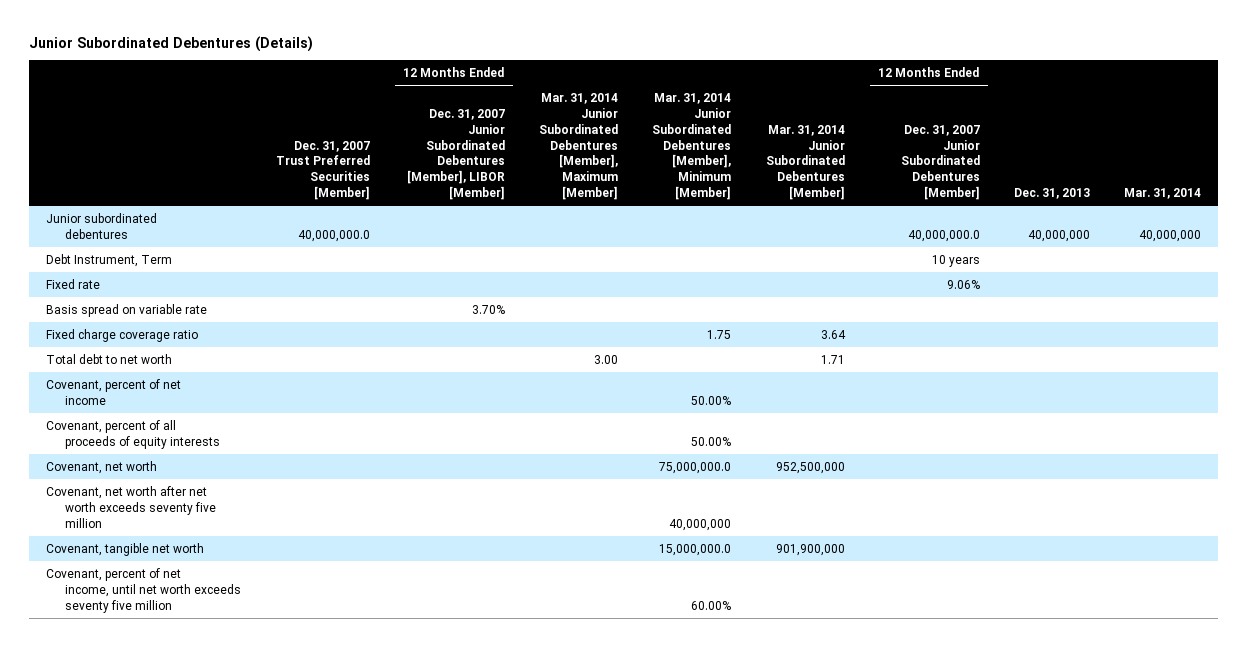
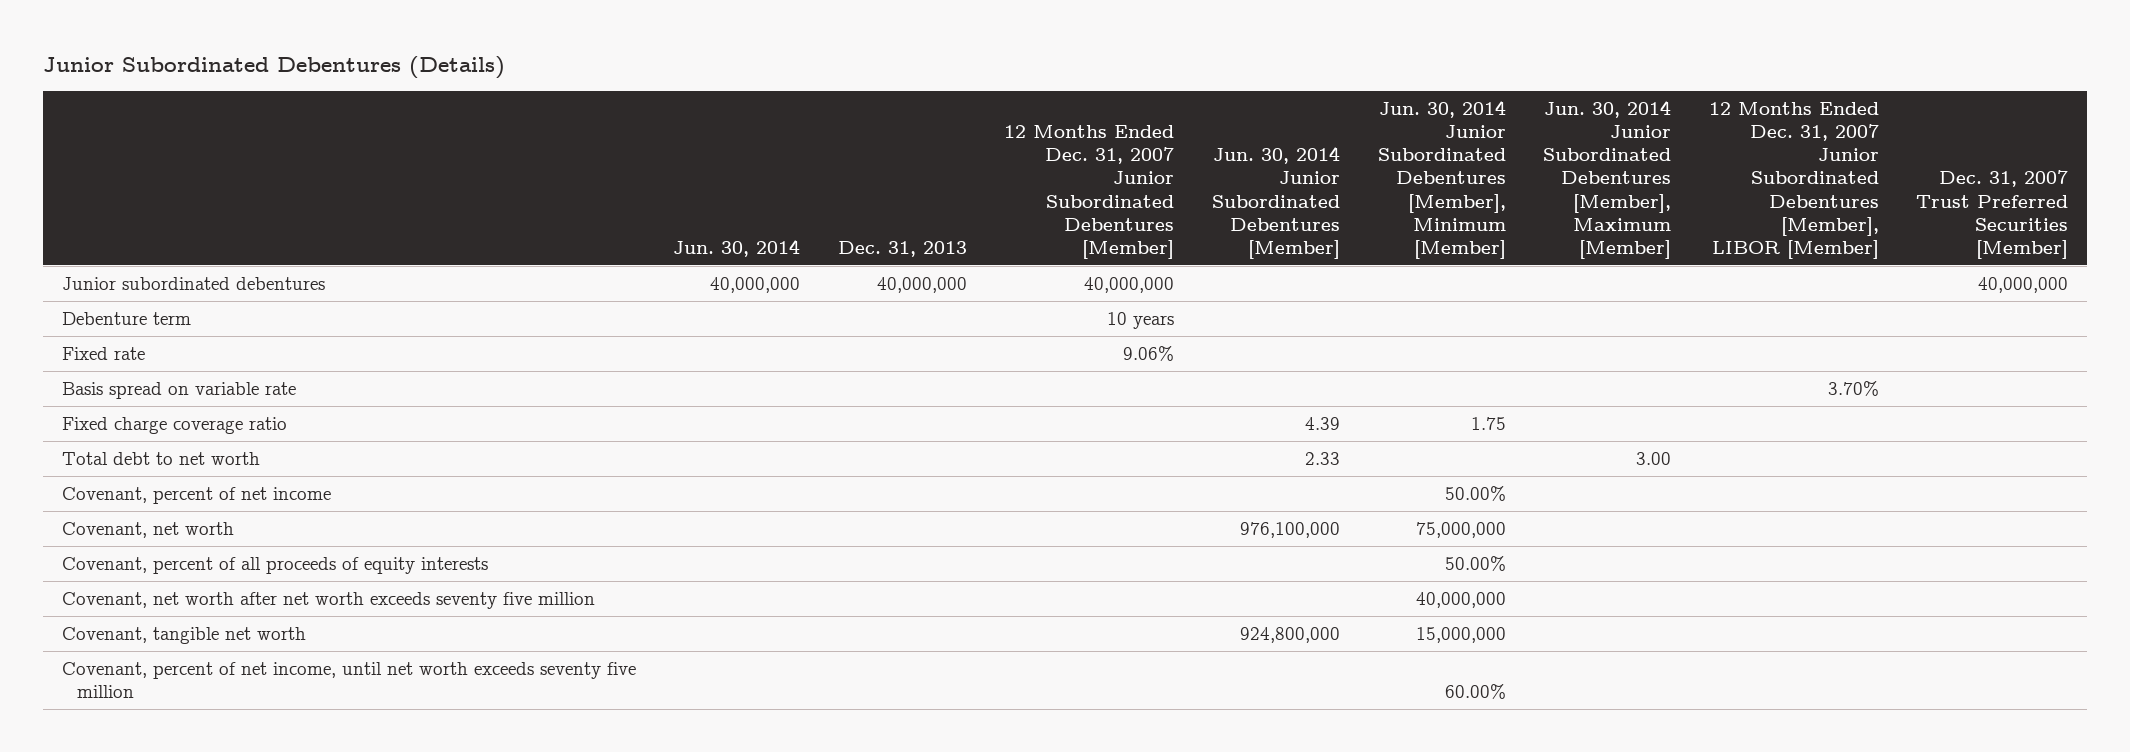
[539,93,619,200] Mar. 31, 2014 Junior Subordinated Debentures [Member], Maximum [Member] -> none
[652,93,732,200] Mar. 31, 2014 Junior Subordinated Debentures [Member], Minimum [Member] -> none
[765,124,845,200] Mar. 31, 2014 Junior Subordinated Debentures [Member] -> none
[1124,187,1202,199] Mar. 31, 2014 -> none
none -> [673,238,801,257] Jun. 30, 2014
none -> [1211,146,1340,259] Jun. 30, 2014 Junior Subordinated Debentures [Member]
none -> [1377,99,1506,259] Jun. 30, 2014 Junior Subordinated Debentures [Member], Minimum [Member]
none -> [1543,99,1672,259] Jun. 30, 2014 Junior Subordinated Debentures [Member], Maximum [Member]
[297,229,370,242] 40,000,000.0 -> [1978,276,2069,293] 40,000,000
[907,229,980,242] 40,000,000.0 -> [1084,276,1175,293] 40,000,000
[45,254,172,268] Debt Instrument, Term -> [61,311,191,325] Debenture term
[45,420,221,449] Covenant, percent of all proceeds of equity interests -> [61,556,488,574] Covenant, percent of all proceeds of equity interests

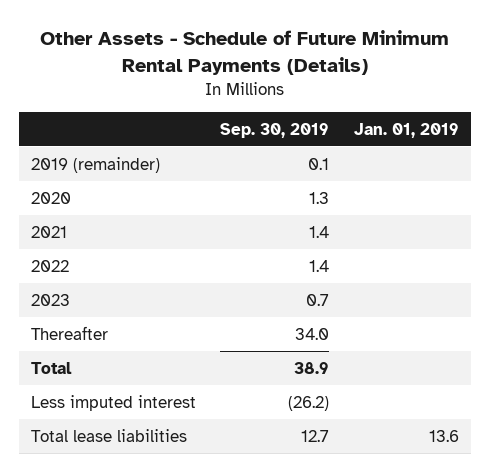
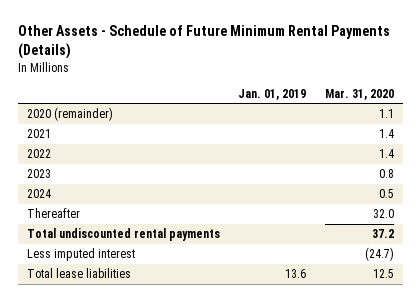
[220,122,330,138] Sep. 30, 2019 -> none
none -> [324,88,394,100] Mar. 31, 2020
[31,191,72,204] 2020 -> none
[31,156,161,173] 2019 (remainder) -> [26,107,113,122] 2020 (remainder)
none -> [26,189,51,199] 2024
[31,361,73,374] Total -> [26,228,220,242] Total undiscounted rental payments

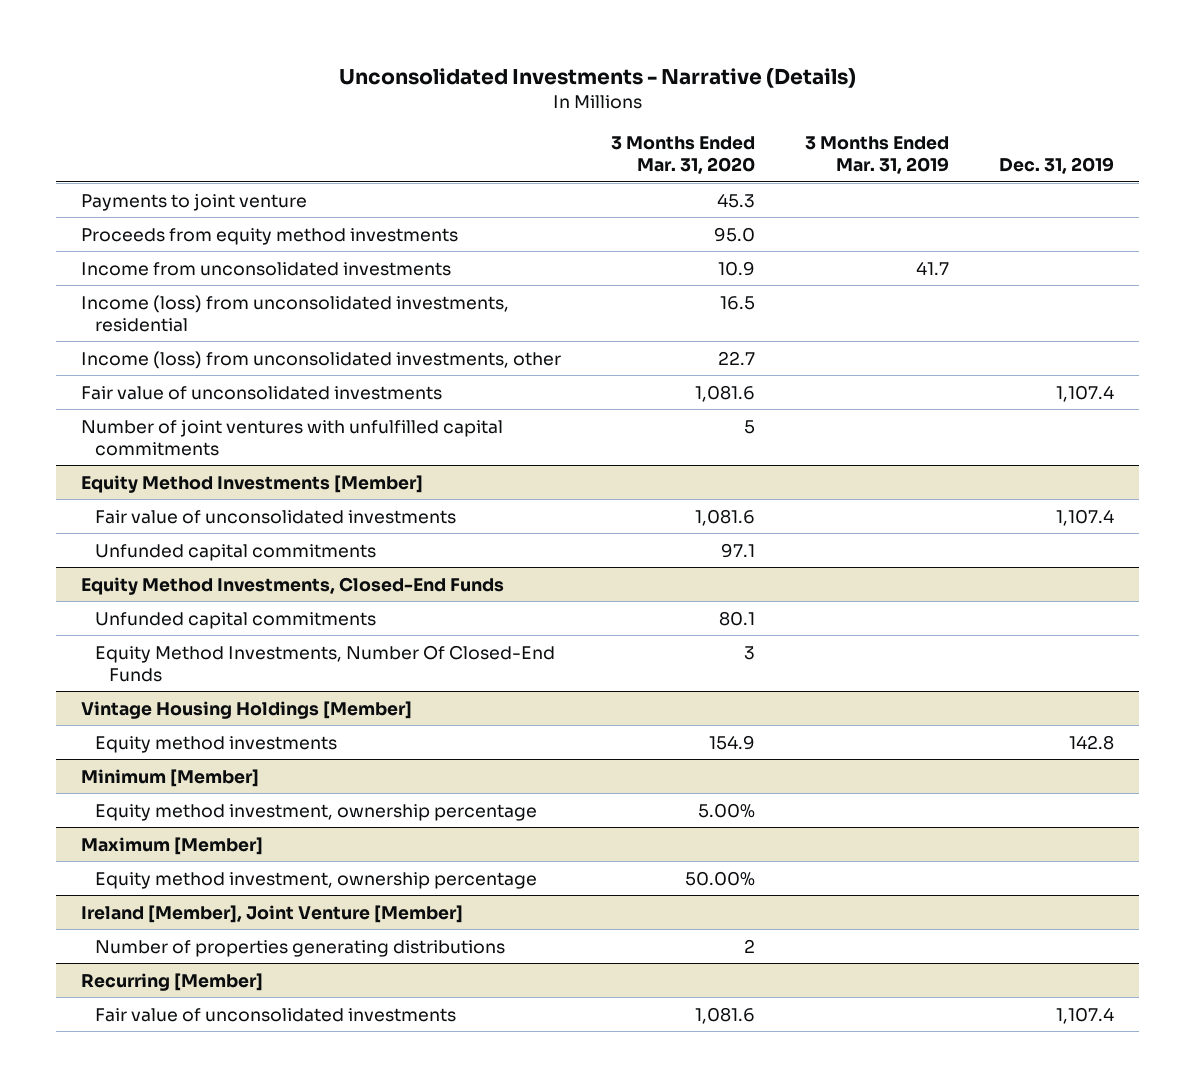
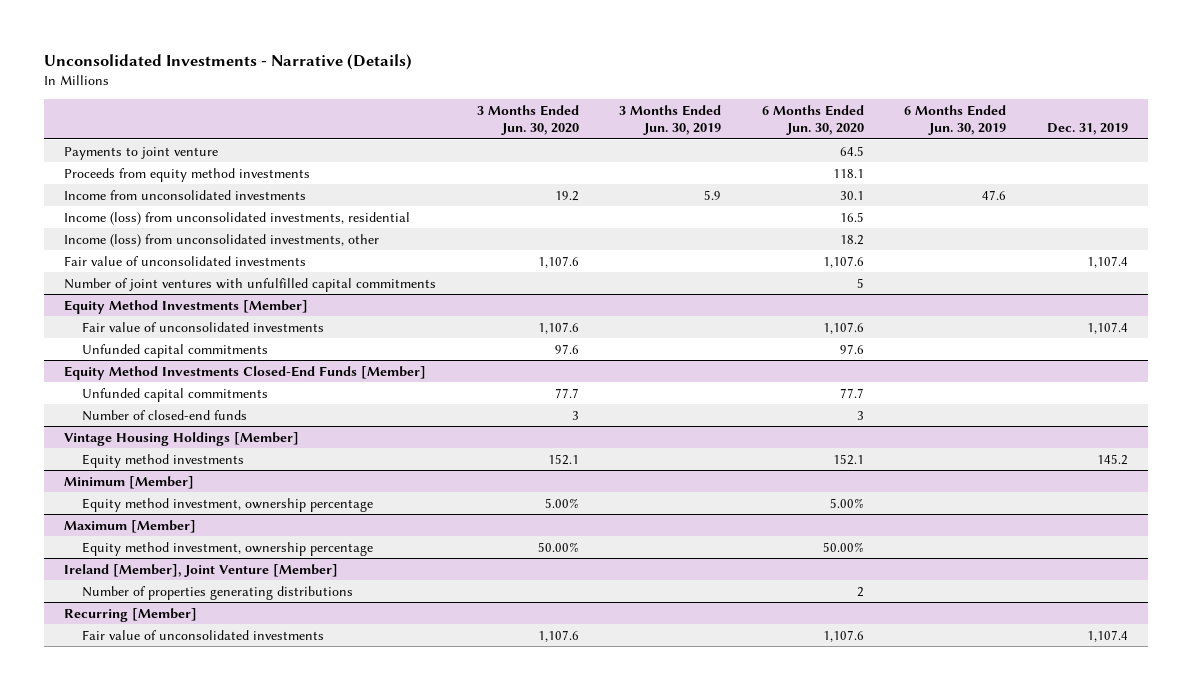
[611,135,756,175] 3 Months Ended Mar. 31, 2020 -> none
[805,135,950,175] 3 Months Ended Mar. 31, 2019 -> none
none -> [476,104,579,136] 3 Months Ended Jun. 30, 2020
none -> [619,104,722,136] 3 Months Ended Jun. 30, 2019
none -> [761,104,864,136] 6 Months Ended Jun. 30, 2020
none -> [904,104,1007,136] 6 Months Ended Jun. 30, 2019
[81,576,505,595] Equity Method Investments, Closed-End Funds -> [63,365,426,380] Equity Method Investments Closed-End Funds [Member]
[95,644,556,682] Equity Method Investments, Number Of Closed-End Funds -> [81,409,247,421] Number of closed-end funds
[1069,734,1115,750] 142.8 -> [1096,453,1128,465] 145.2

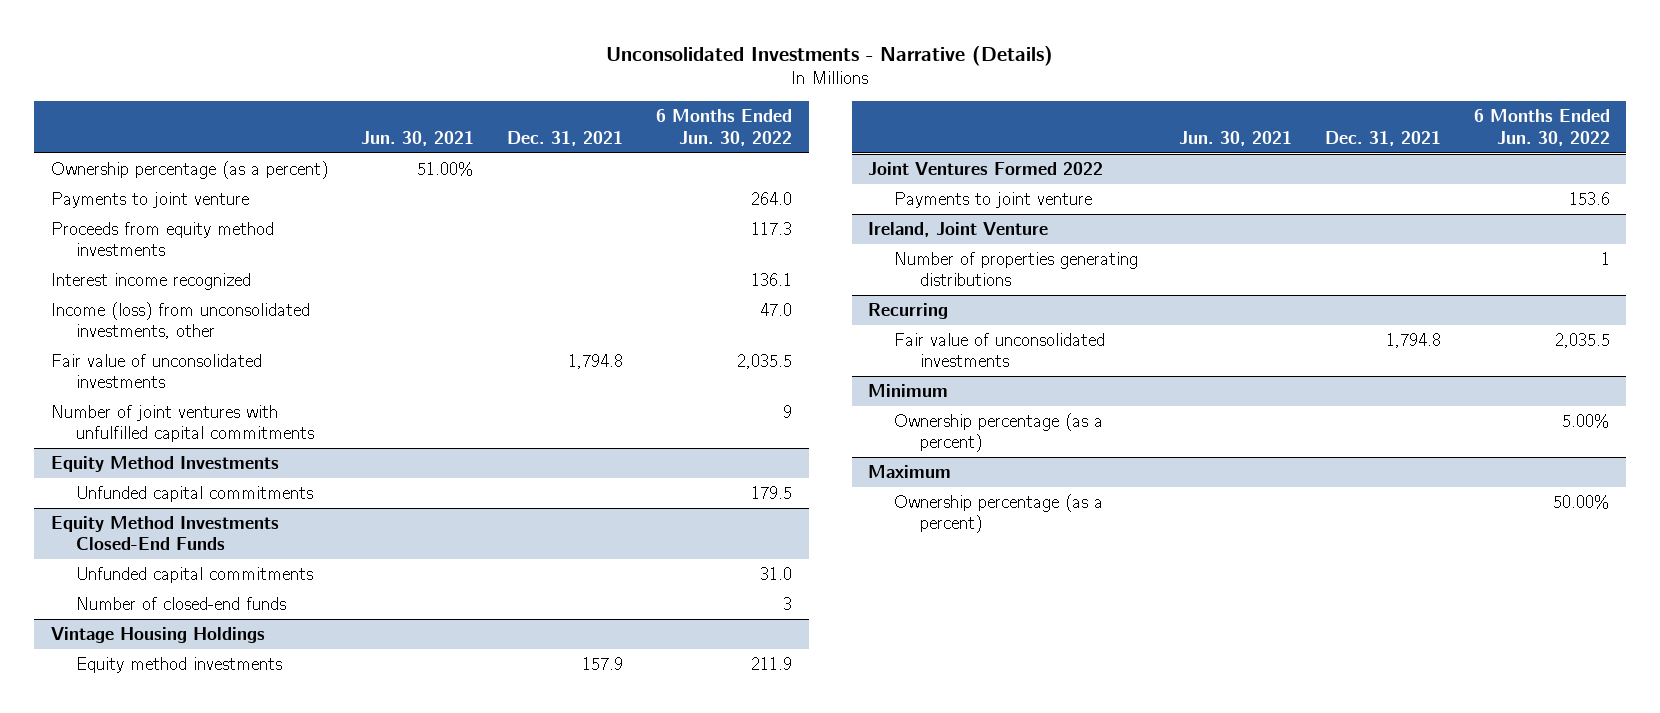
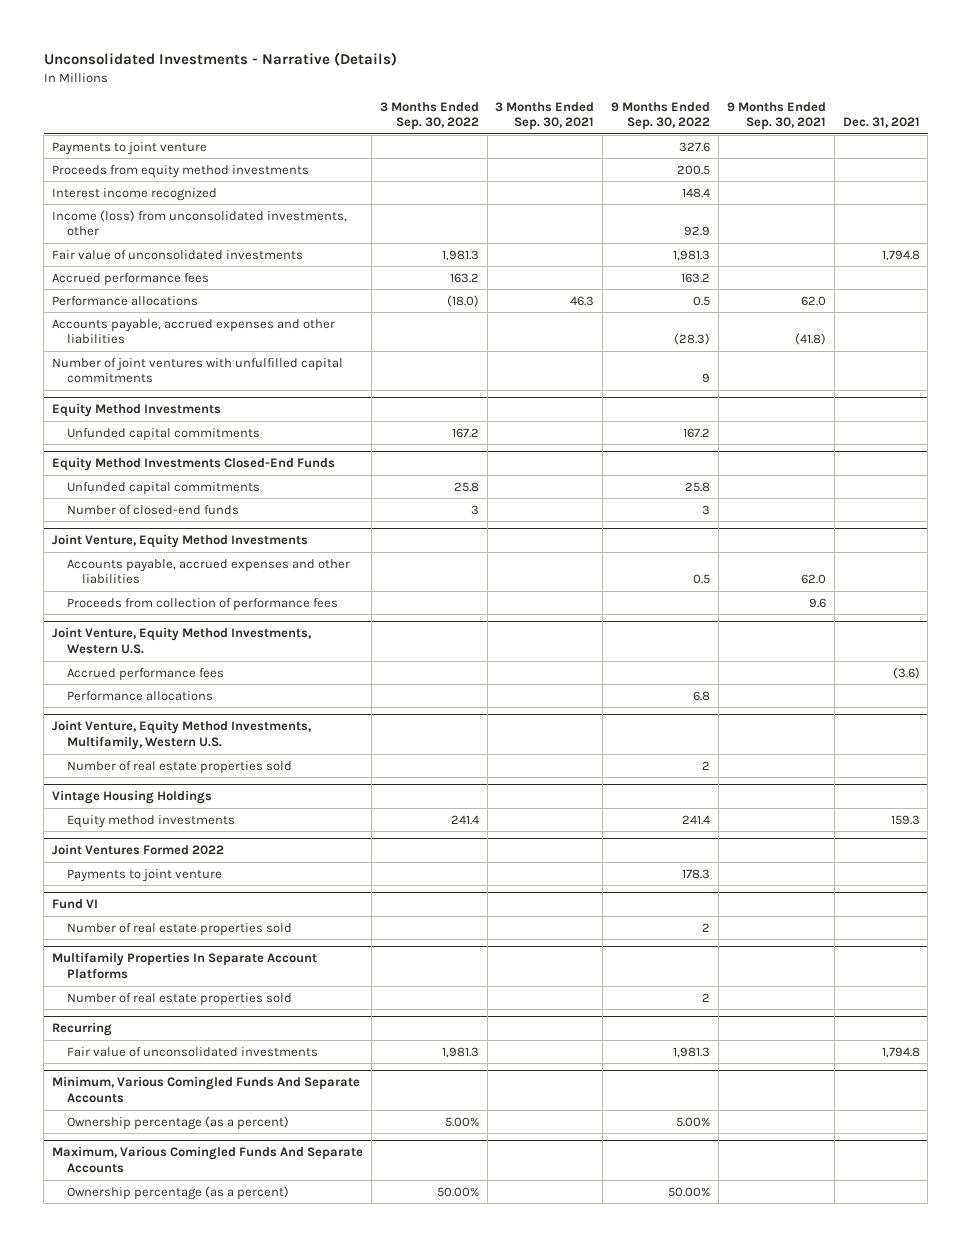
[360,130,474,146] Jun. 30, 2021 -> none
[656,109,793,146] 6 Months Ended Jun. 30, 2022 -> none
none -> [379,101,479,131] 3 Months Ended Sep. 30, 2022
none -> [495,101,595,131] 3 Months Ended Sep. 30, 2021
none -> [611,101,711,131] 9 Months Ended Sep. 30, 2022
none -> [726,101,826,131] 9 Months Ended Sep. 30, 2021
[50,160,328,179] Ownership percentage (as a percent) -> none
none -> [52,272,210,286] Accrued performance fees
none -> [52,295,199,306] Performance allocations
none -> [52,318,336,345] Accounts payable, accrued expenses and other liabilities
none -> [52,534,309,549] Joint Venture, Equity Method Investments
none -> [67,558,351,585] Accounts payable, accrued expenses and other liabilities
none -> [67,597,339,611] Proceeds from collection of performance fees
none -> [52,627,312,655] Joint Venture, Equity Method Investments, Western U.S.
none -> [67,667,225,681] Accrued performance fees
none -> [67,690,214,701] Performance allocations
none -> [52,720,312,751] Joint Venture, Equity Method Investments, Multifamily, Western U.S.
none -> [67,760,293,774] Number of real estate properties sold
[581,656,623,670] 157.9 -> [890,814,920,825] 159.3
[868,221,1049,237] Ireland, Joint Venture -> none
[894,251,1139,287] Number of properties generating distributions -> none
none -> [52,899,99,910] Fund VI
none -> [67,922,293,936] Number of real estate properties sold
none -> [52,952,318,980] Multifamily Properties In Separate Account Platforms
none -> [67,992,293,1006] Number of real estate properties sold
[868,383,949,397] Minimum -> [52,1076,361,1104] Minimum, Various Comingled Funds And Separate Accounts
[868,464,952,478] Maximum -> [52,1146,364,1174] Maximum, Various Comingled Funds And Separate Accounts

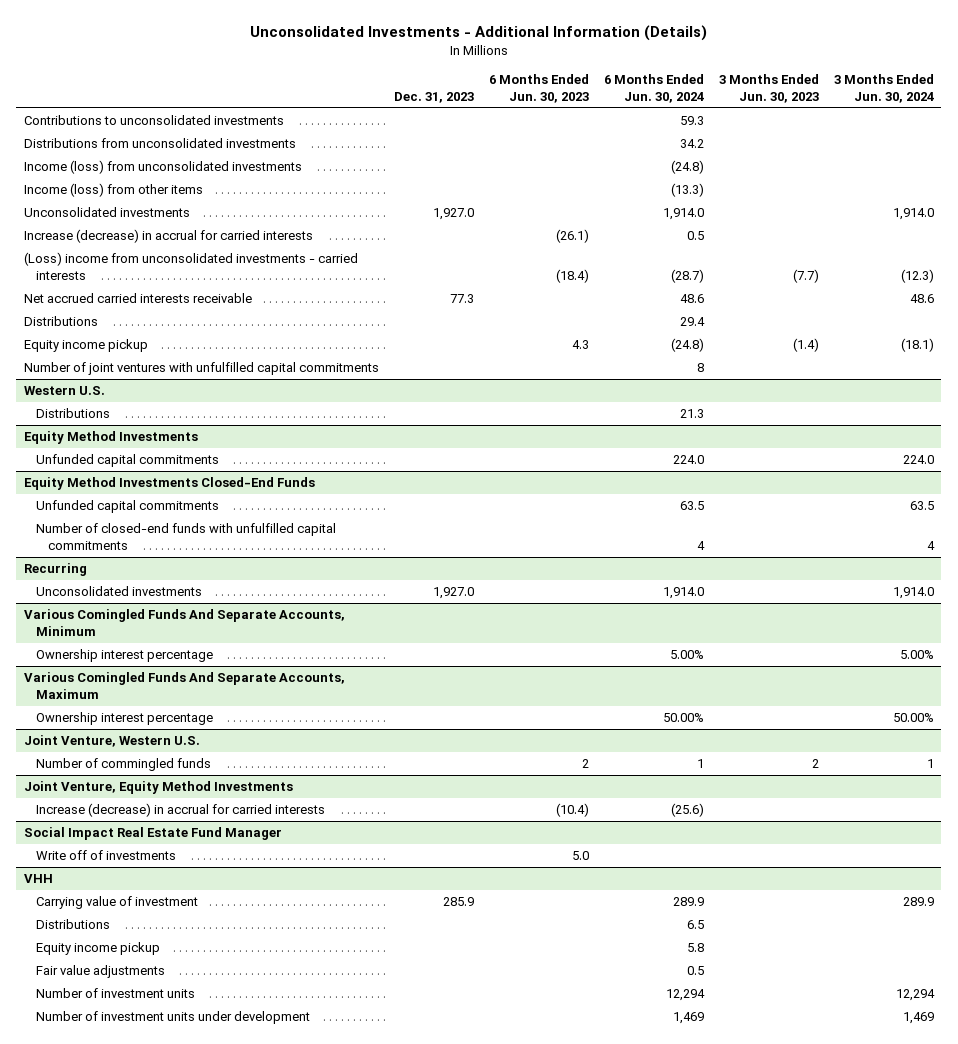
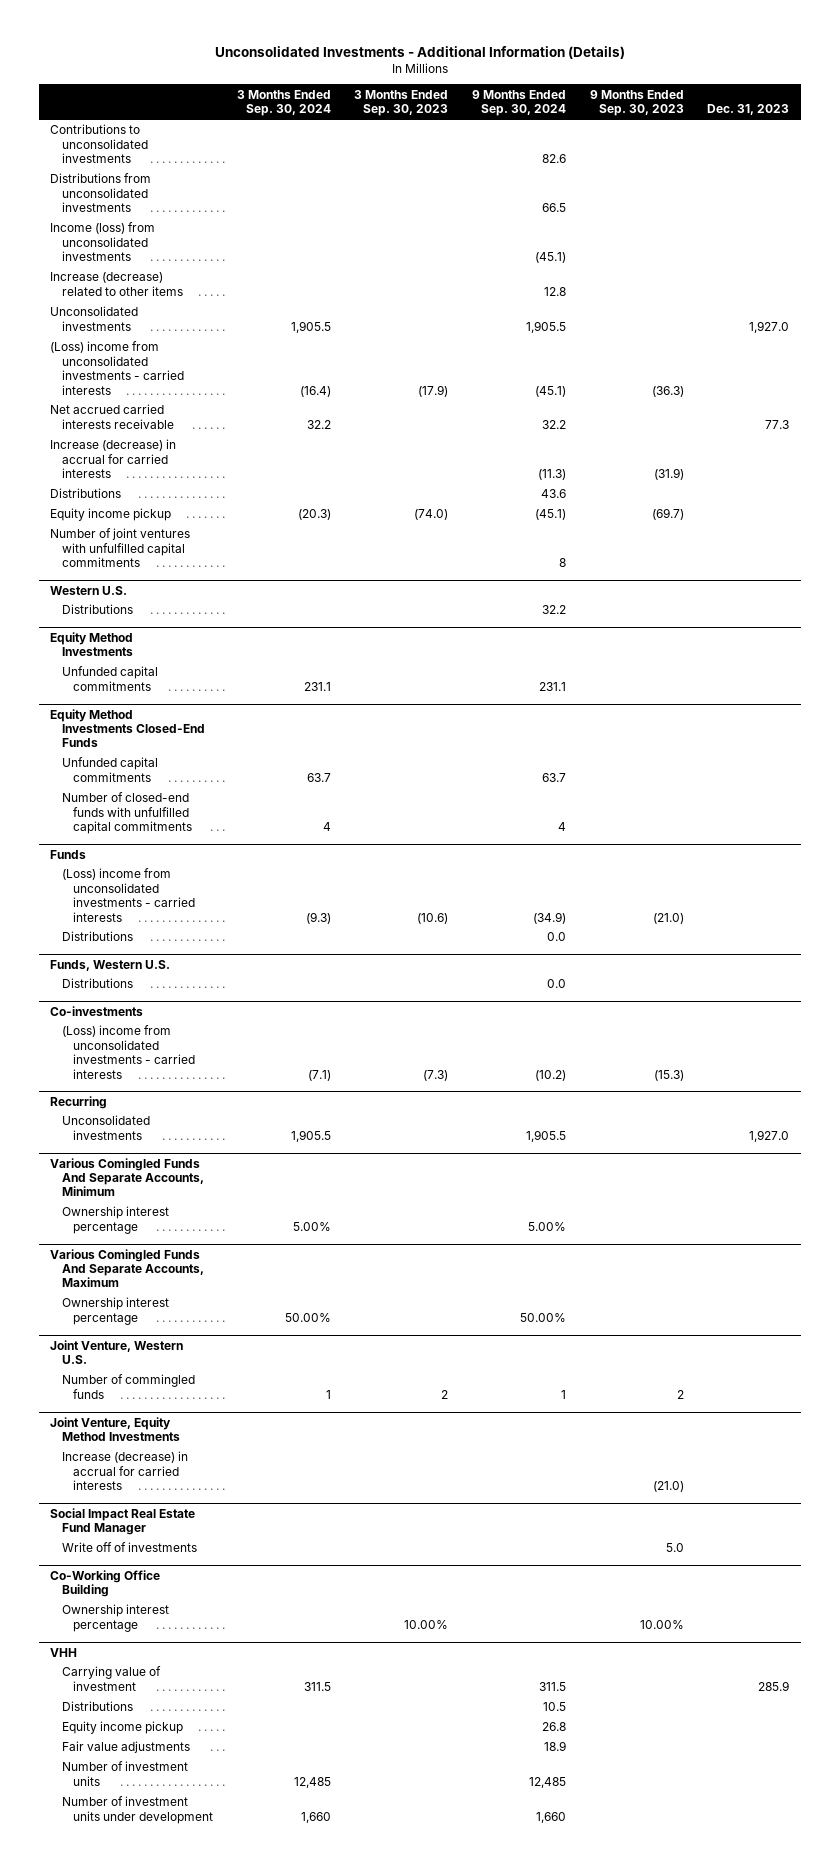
[488,74,589,103] 6 Months Ended Jun. 30, 2023 -> none
[603,74,704,103] 6 Months Ended Jun. 30, 2024 -> none
[718,74,819,103] 3 Months Ended Jun. 30, 2023 -> none
[833,74,934,103] 3 Months Ended Jun. 30, 2024 -> none
none -> [236,89,331,117] 3 Months Ended Sep. 30, 2024
none -> [354,89,449,117] 3 Months Ended Sep. 30, 2023
none -> [472,89,567,117] 9 Months Ended Sep. 30, 2024
none -> [589,89,684,117] 9 Months Ended Sep. 30, 2023
[23,183,203,198] Income (loss) from other items -> [50,272,183,296] Increase (decrease) related to other items
[23,229,313,244] Increase (decrease) in accrual for carried interests -> [50,439,177,479] Increase (decrease) in accrual for carried interests
none -> [50,849,87,859] Funds
none -> [61,868,196,922] (Loss) income from unconsolidated investments - carried interests
none -> [61,931,133,942] Distributions
none -> [50,959,171,971] Funds, Western U.S.
none -> [61,978,133,989] Distributions
none -> [50,1005,144,1016] Co-investments
none -> [61,1025,196,1079] (Loss) income from unconsolidated investments - carried interests
none -> [50,1569,161,1597] Co-Working Office Building
none -> [61,1604,169,1632] Ownership interest percentage

